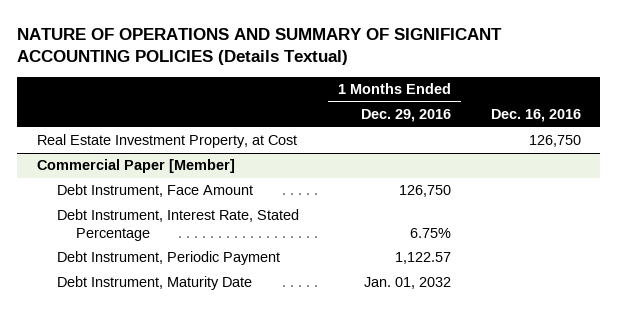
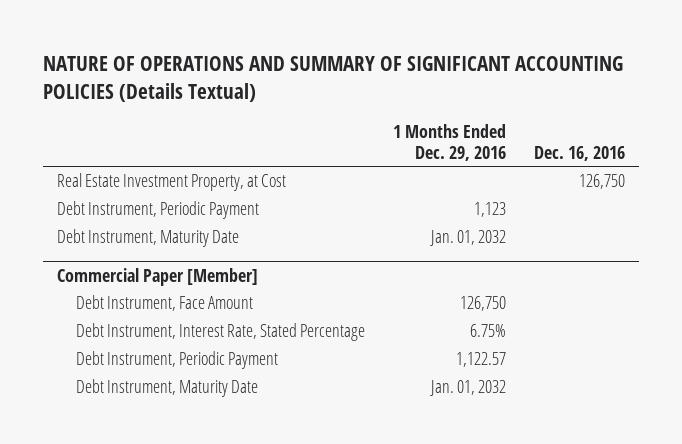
none -> [57,201,260,220] Debt Instrument, Periodic Payment
none -> [57,229,240,248] Debt Instrument, Maturity Date

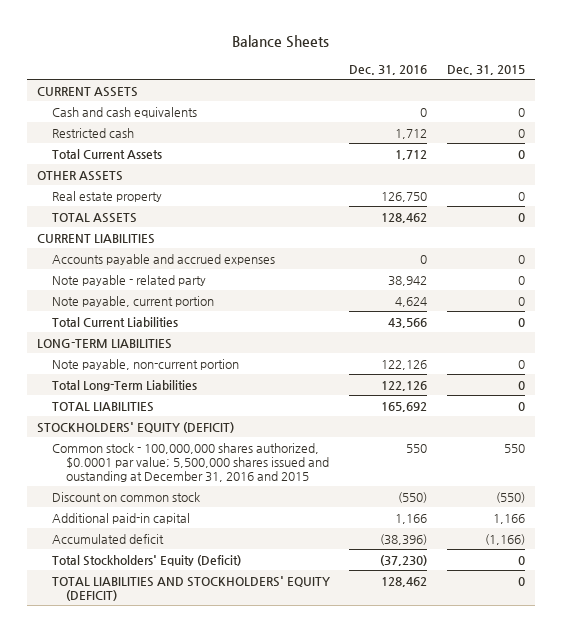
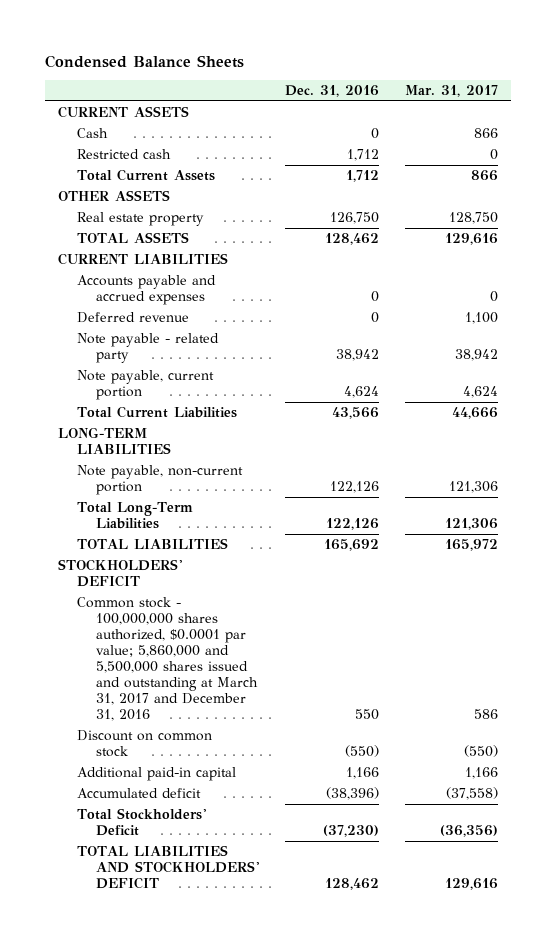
[231,35,329,49] Balance Sheets -> [45,54,245,68] Condensed Balance Sheets
[446,64,525,75] Dec. 31, 2015 -> none
none -> [404,85,498,98] Mar. 31, 2017
[51,106,197,118] Cash and cash equivalents -> [77,128,109,139] Cash
none -> [77,312,190,324] Deferred revenue
[37,421,235,433] STOCKHOLDERS' EQUITY (DEFICIT) -> [58,559,183,588] STOCKHOLDERS' DEFICIT
[51,442,330,482] Common stock - 100,000,000 shares authorized, $0.0001 par value; 5,500,000 shares issued and oustanding at December 31, 2016 and 2015 -> [77,597,259,722] Common stock - 100,000,000 shares authorized, $0.0001 par value; 5,860,000 and 5,500,000 shares issued and outstanding at March 31, 2017 and December 31, 2016
[51,554,241,566] Total Stockholders' Equity (Deficit) -> [77,808,207,837] Total Stockholders' Deficit
[51,575,330,601] TOTAL LIABILITIES AND STOCKHOLDERS' EQUITY (DEFICIT) -> [77,845,260,890] TOTAL LIABILITIES AND STOCKHOLDERS' DEFICIT

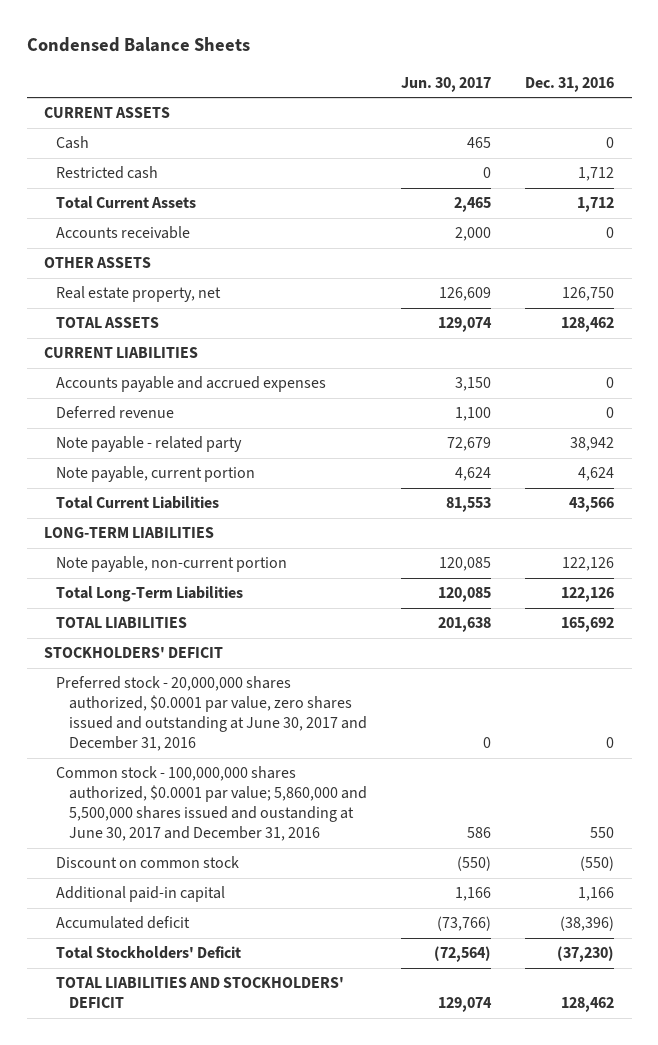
[404,85,498,98] Mar. 31, 2017 -> none
none -> [401,76,492,92] Jun. 30, 2017
none -> [56,226,191,240] Accounts receivable
[77,212,205,227] Real estate property -> [56,286,222,303] Real estate property, net
none -> [56,676,368,752] Preferred stock - 20,000,000 shares authorized, $0.0001 par value, zero shares issued and outstanding at June 30, 2017 and December 31, 2016
[77,597,259,722] Common stock - 100,000,000 shares authorized, $0.0001 par value; 5,860,000 and 5,500,000 shares issued and outstanding at March 31, 2017 and December 31, 2016 -> [56,766,368,842] Common stock - 100,000,000 shares authorized, $0.0001 par value; 5,860,000 and 5,500,000 shares issued and oustanding at June 30, 2017 and December 31, 2016

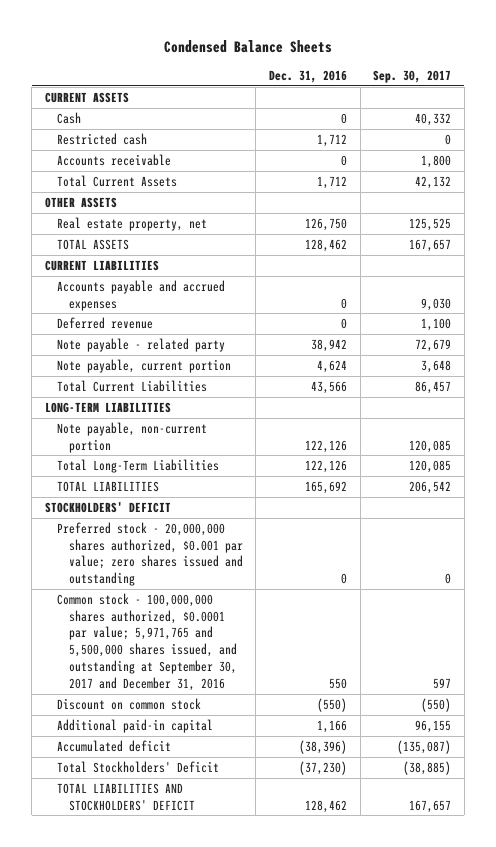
[401,76,492,92] Jun. 30, 2017 -> none
none -> [373,69,452,83] Sep. 30, 2017
[56,196,197,210] Total Current Assets -> [56,174,177,187] Total Current Assets
[56,676,368,752] Preferred stock - 20,000,000 shares authorized, $0.0001 par value, zero shares issued and outstanding at June 30, 2017 and December 31, 2016 -> [56,521,243,587] Preferred stock - 20,000,000 shares authorized, $0.001 par value; zero shares issued and outstanding
[56,766,368,842] Common stock - 100,000,000 shares authorized, $0.0001 par value; 5,860,000 and 5,500,000 shares issued and oustanding at June 30, 2017 and December 31, 2016 -> [56,592,237,691] Common stock - 100,000,000 shares authorized, $0.0001 par value; 5,971,765 and 5,500,000 shares issued, and outstanding at September 30, 2017 and December 31, 2016

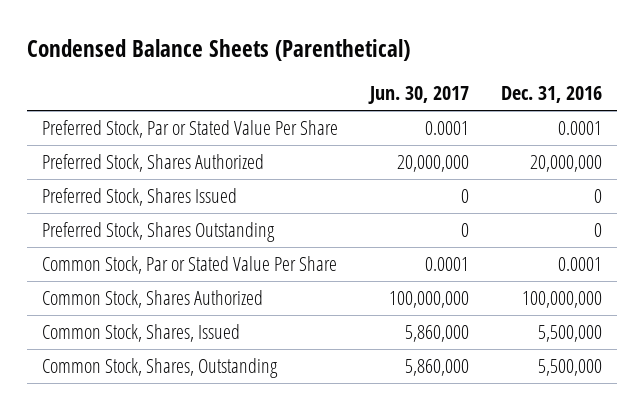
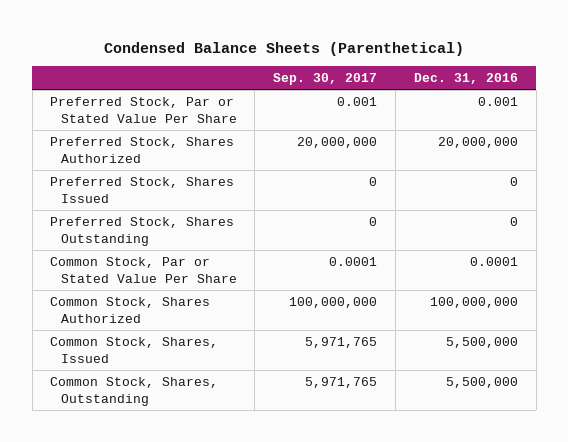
[367,85,469,104] Jun. 30, 2017 -> none
none -> [273,72,378,85] Sep. 30, 2017
[557,120,602,135] 0.0001 -> [477,97,518,107] 0.001

